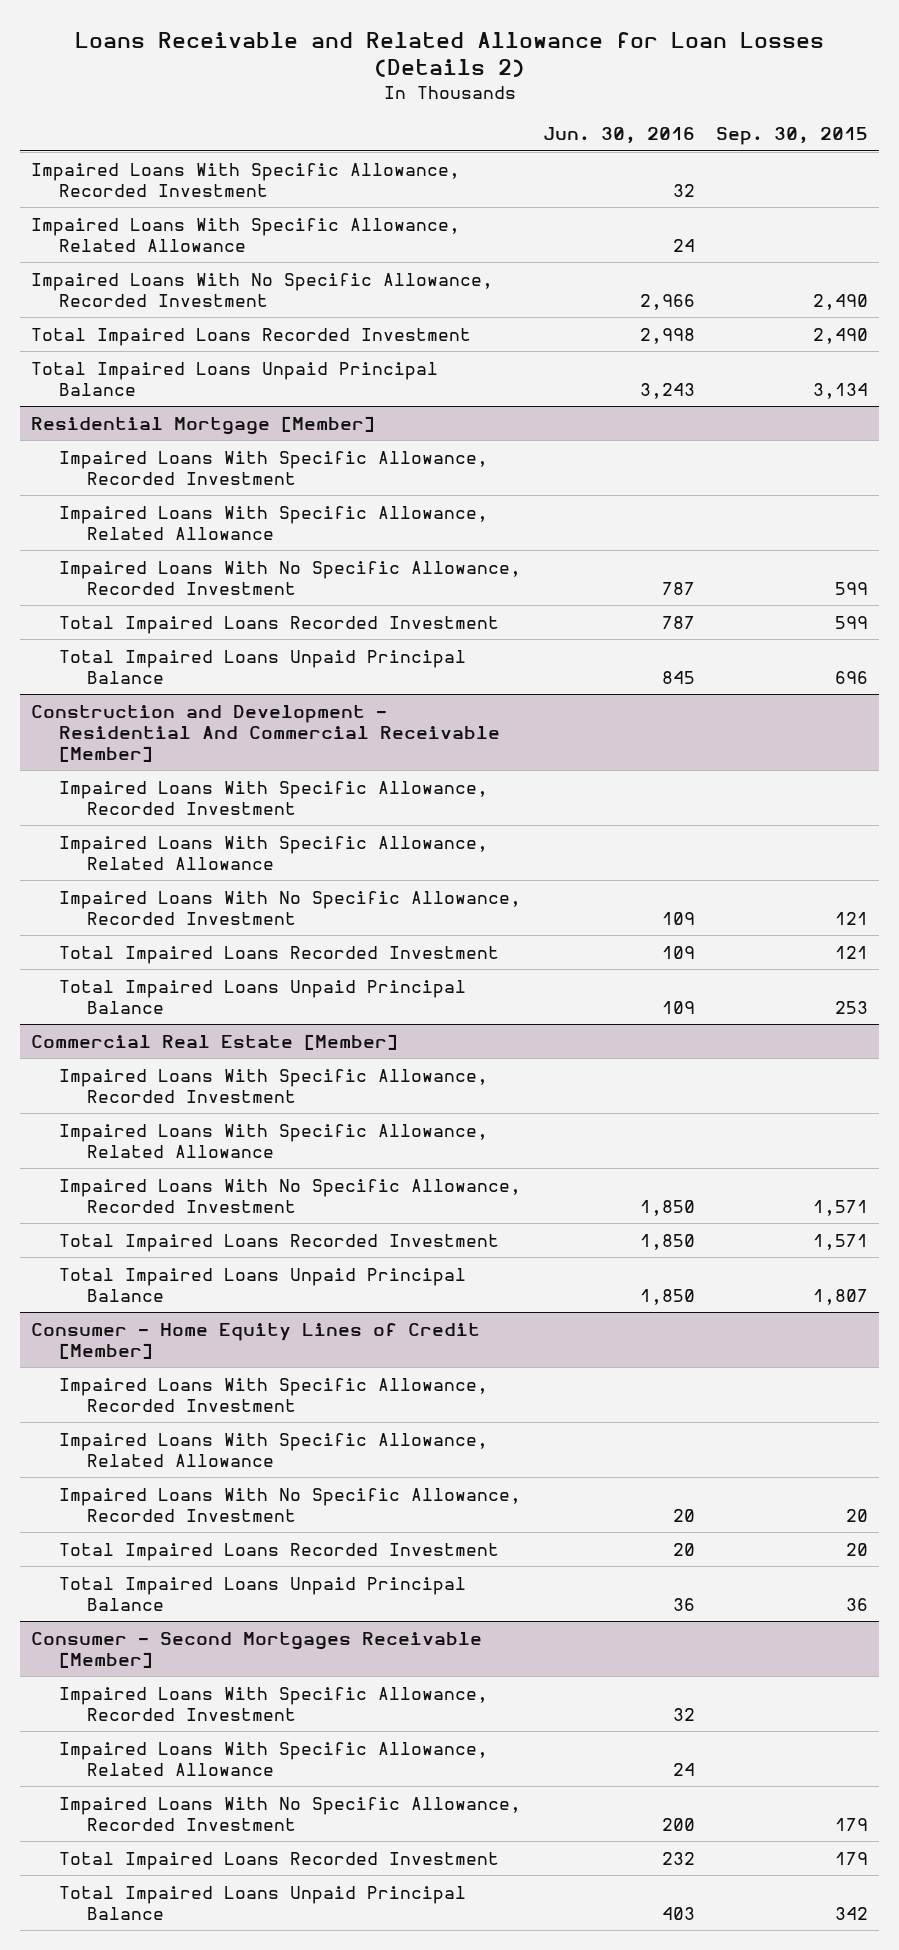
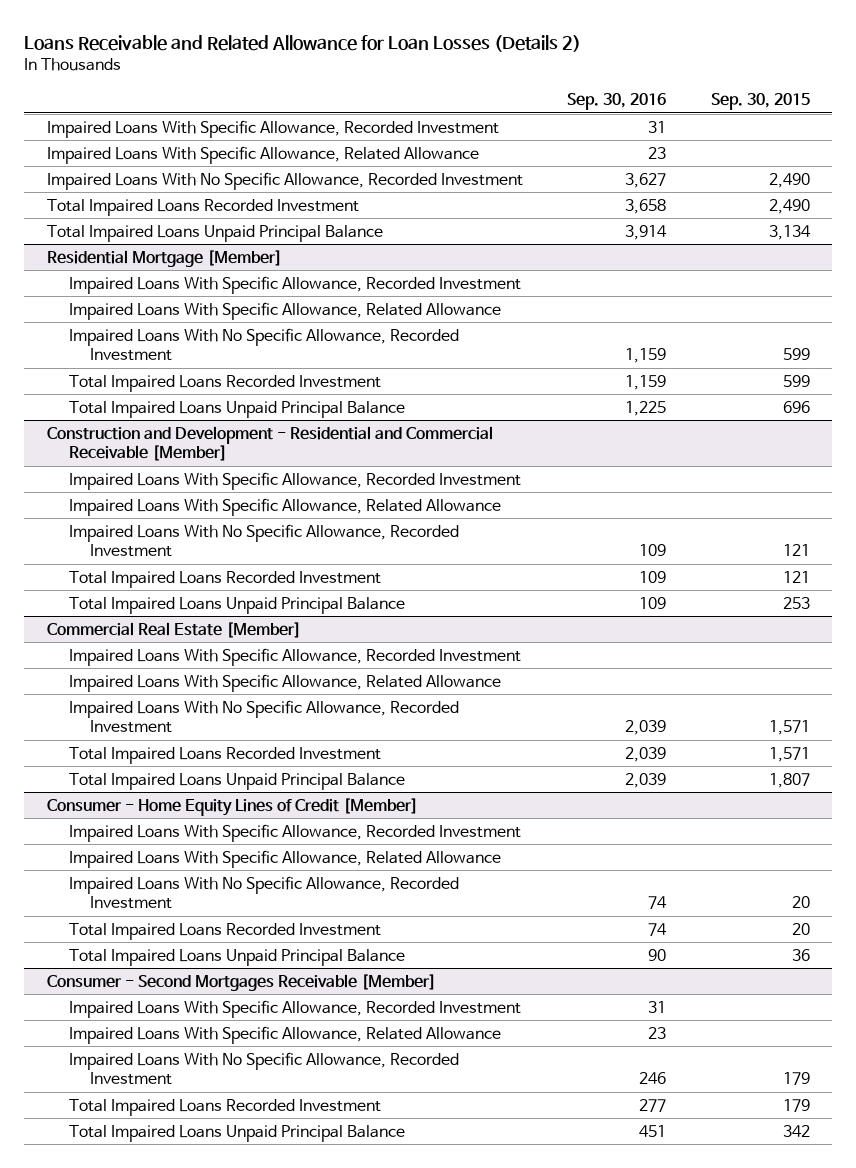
[542,127,695,145] Jun. 30, 2016 -> none
none -> [567,93,667,111] Sep. 30, 2016
[30,704,501,762] Construction and Development - Residential And Commercial Receivable [Member] -> [46,425,493,462] Construction and Development - Residential and Commercial Receivable [Member]

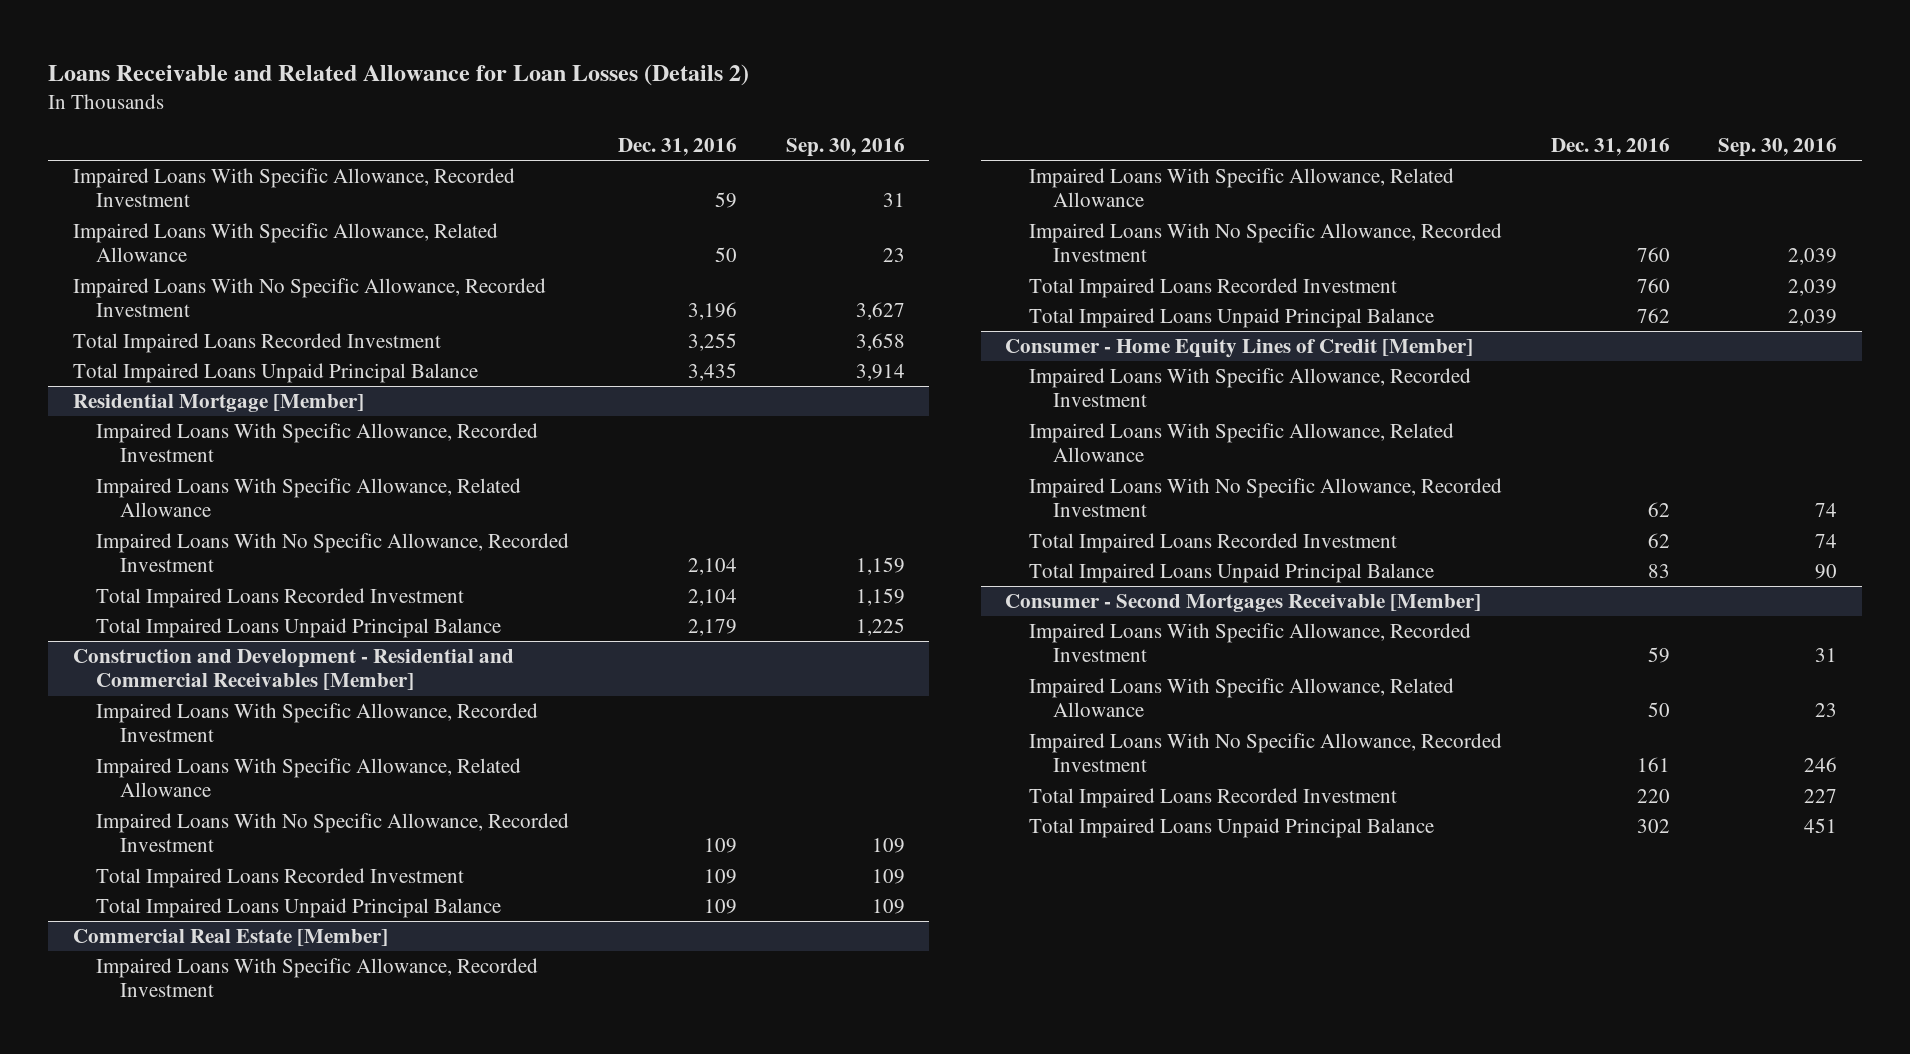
[710,93,810,111] Sep. 30, 2015 -> none
none -> [617,137,737,156] Dec. 31, 2016
[46,425,493,462] Construction and Development - Residential and Commercial Receivable [Member] -> [72,649,514,691] Construction and Development - Residential and Commercial Receivables [Member]
[639,1098,667,1112] 277 -> [1804,789,1838,804] 227

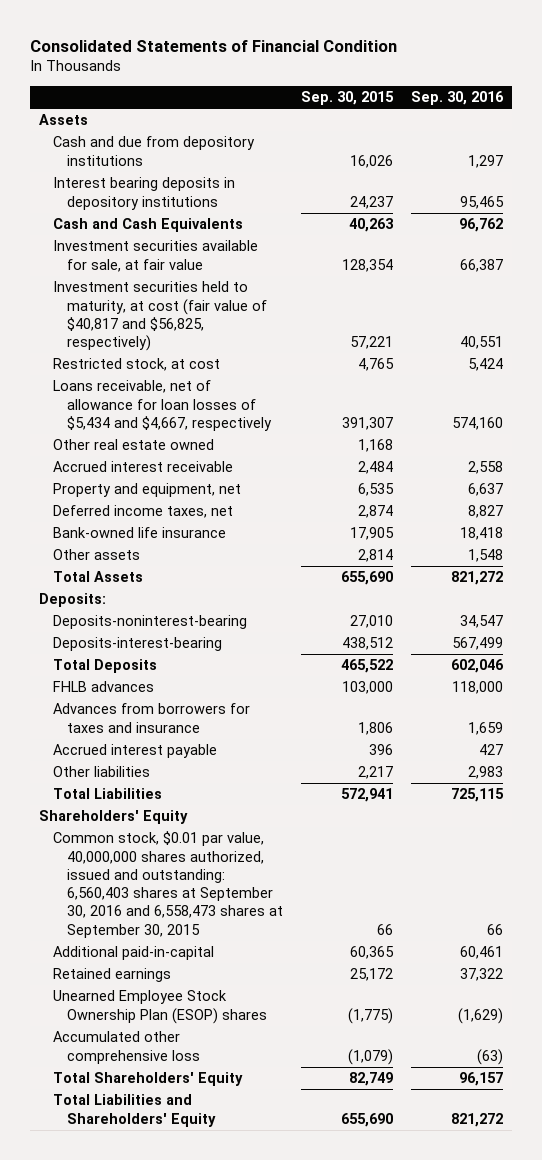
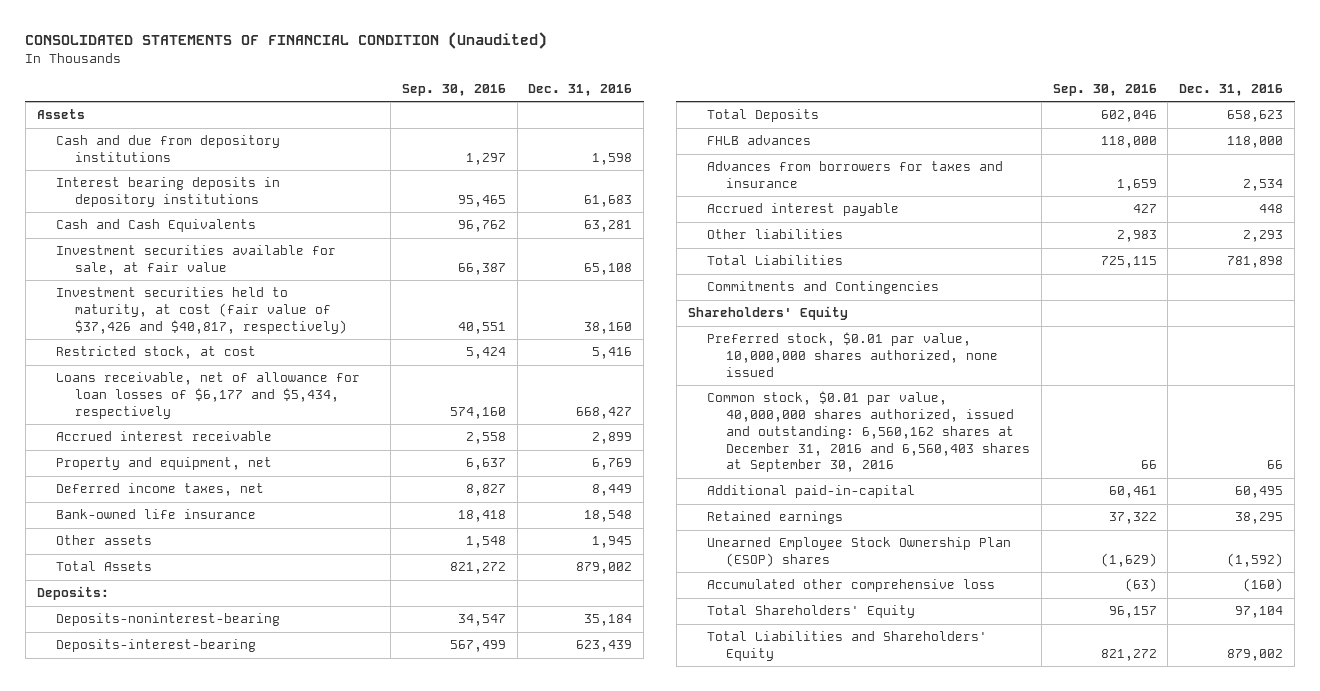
[29,39,397,52] Consolidated Statements of Financial Condition -> [25,32,548,50] CONSOLIDATED STATEMENTS OF FINANCIAL CONDITION (Unaudited)
[301,90,395,105] Sep. 30, 2015 -> none
none -> [528,84,633,97] Dec. 31, 2016
[53,281,268,352] Investment securities held to maturity, at cost (fair value of $40,817 and $56,825, respectively) -> [55,287,347,334] Investment securities held to maturity, at cost (fair value of $37,426 and $40,817, respectively)
[53,439,215,451] Other real estate owned -> none
[53,380,273,431] Loans receivable, net of allowance for loan losses of $5,434 and $4,667, respectively -> [55,372,360,419] Loans receivable, net of allowance for loan losses of $6,177 and $5,434, respectively
none -> [706,281,939,295] Commitments and Contingencies
none -> [706,332,998,377] Preferred stock, $0.01 par value, 10,000,000 shares authorized, none issued
[53,831,284,938] Common stock, $0.01 par value, 40,000,000 shares authorized, issued and outstanding: 6,560,403 shares at September 30, 2016 and 6,558,473 shares at September 30, 2015 -> [706,391,1030,473] Common stock, $0.01 par value, 40,000,000 shares authorized, issued and outstanding: 6,560,162 shares at December 31, 2016 and 6,560,403 shares at September 30, 2016

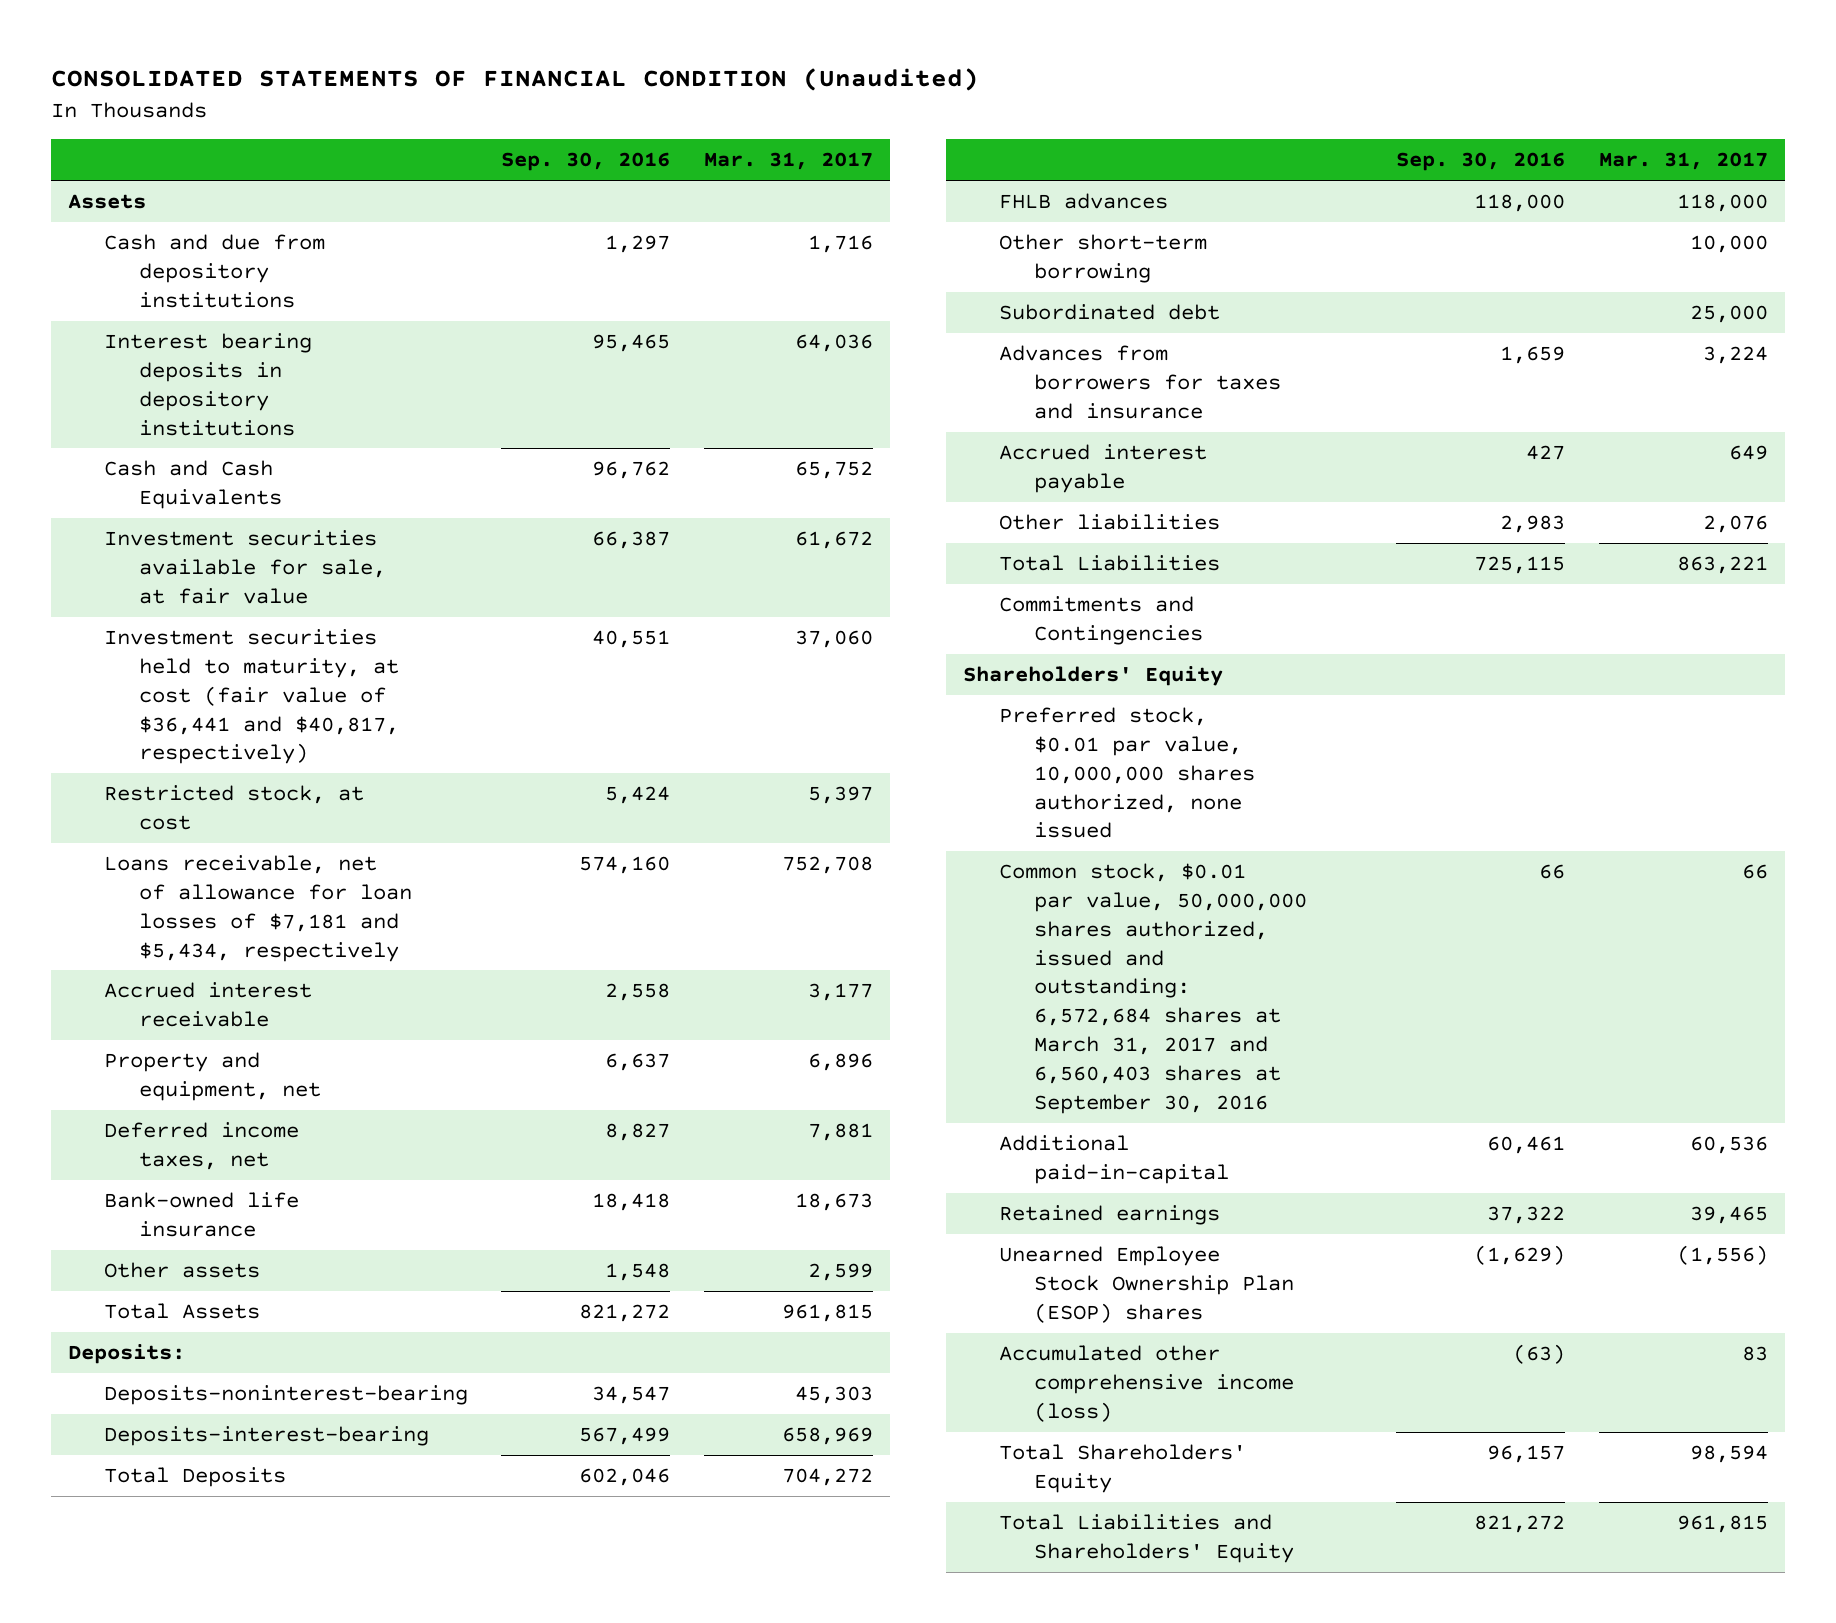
[528,84,633,97] Dec. 31, 2016 -> none
none -> [703,152,873,171] Mar. 31, 2017
[55,287,347,334] Investment securities held to maturity, at cost (fair value of $37,426 and $40,817, respectively) -> [103,629,400,765] Investment securities held to maturity, at cost (fair value of $36,441 and $40,817, respectively)
[55,372,360,419] Loans receivable, net of allowance for loan losses of $6,177 and $5,434, respectively -> [103,855,413,962] Loans receivable, net of allowance for loan losses of $7,181 and $5,434, respectively
none -> [998,234,1207,283] Other short-term borrowing
none -> [998,304,1220,321] Subordinated debt
[706,391,1030,473] Common stock, $0.01 par value, 40,000,000 shares authorized, issued and outstanding: 6,560,162 shares at December 31, 2016 and 6,560,403 shares at September 30, 2016 -> [998,863,1308,1114] Common stock, $0.01 par value, 50,000,000 shares authorized, issued and outstanding: 6,572,684 shares at March 31, 2017 and 6,560,403 shares at September 30, 2016
[706,579,995,593] Accumulated other comprehensive loss -> [998,1345,1295,1422] Accumulated other comprehensive income (loss)

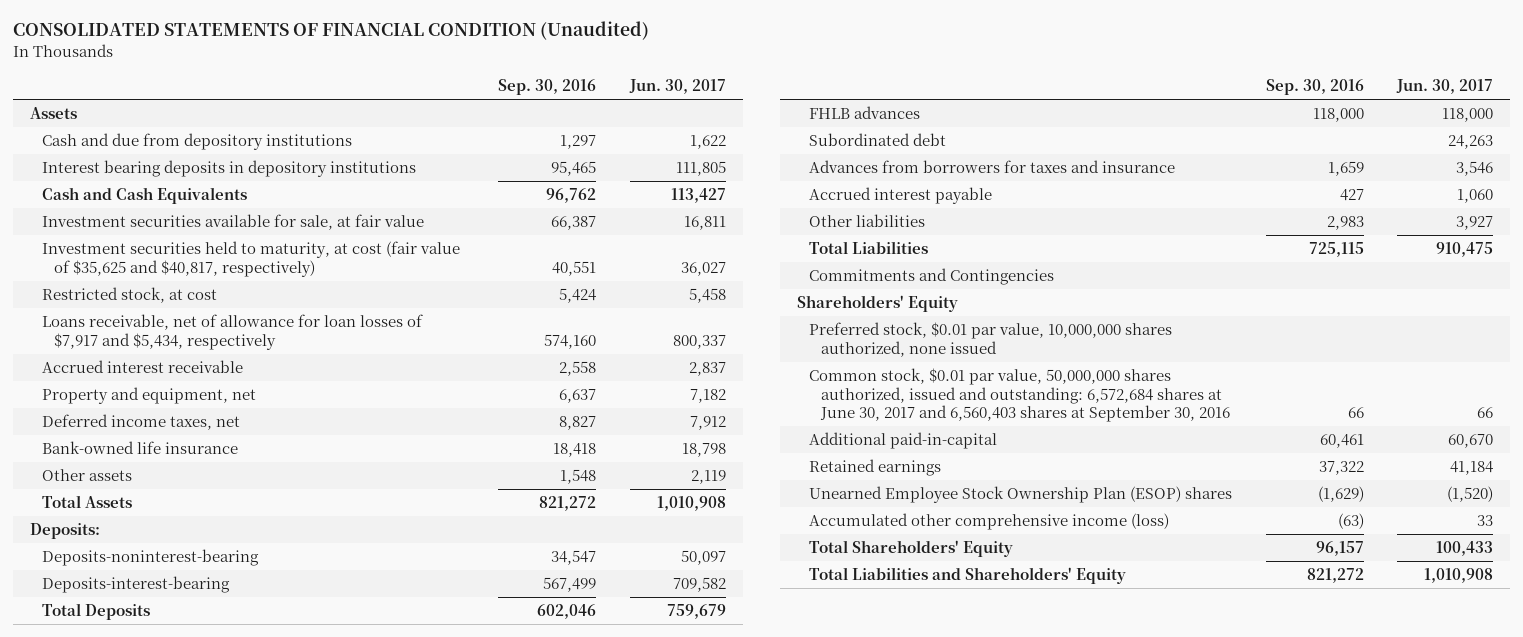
[703,152,873,171] Mar. 31, 2017 -> none
none -> [629,78,727,94] Jun. 30, 2017
[103,629,400,765] Investment securities held to maturity, at cost (fair value of $36,441 and $40,817, respectively) -> [41,241,460,277] Investment securities held to maturity, at cost (fair value of $35,625 and $40,817, respectively)
[103,855,413,962] Loans receivable, net of allowance for loan losses of $7,181 and $5,434, respectively -> [41,314,423,350] Loans receivable, net of allowance for loan losses of $7,917 and $5,434, respectively
[998,234,1207,283] Other short-term borrowing -> none
[998,863,1308,1114] Common stock, $0.01 par value, 50,000,000 shares authorized, issued and outstanding: 6,572,684 shares at March 31, 2017 and 6,560,403 shares at September 30, 2016 -> [809,368,1231,423] Common stock, $0.01 par value, 50,000,000 shares authorized, issued and outstanding: 6,572,684 shares at June 30, 2017 and 6,560,403 shares at September 30, 2016

